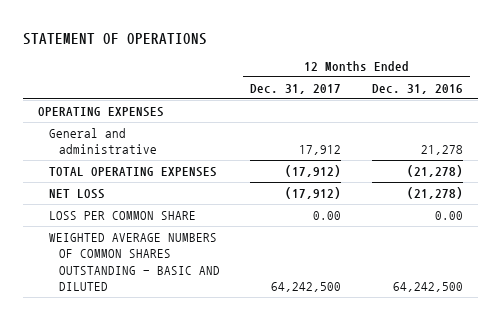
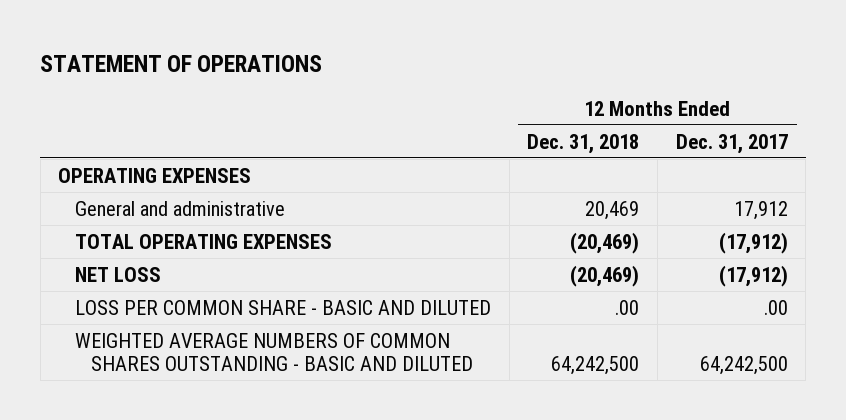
[371,83,463,94] Dec. 31, 2016 -> none
none -> [527,133,640,154] Dec. 31, 2018
[48,210,196,220] LOSS PER COMMON SHARE -> [74,299,491,315] LOSS PER COMMON SHARE - BASIC AND DILUTED
[313,210,342,220] 0.00 -> [763,299,788,315] .00

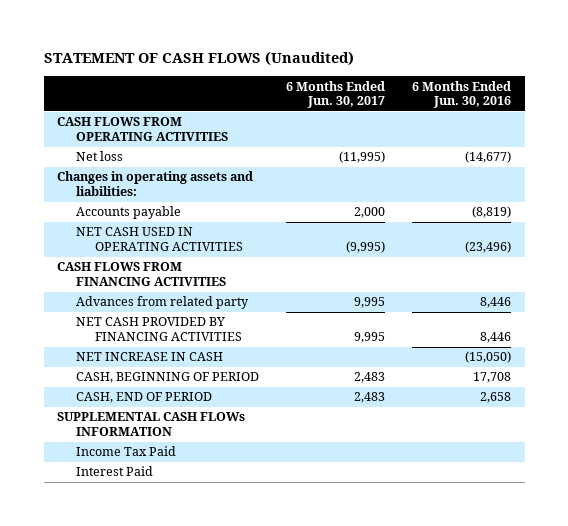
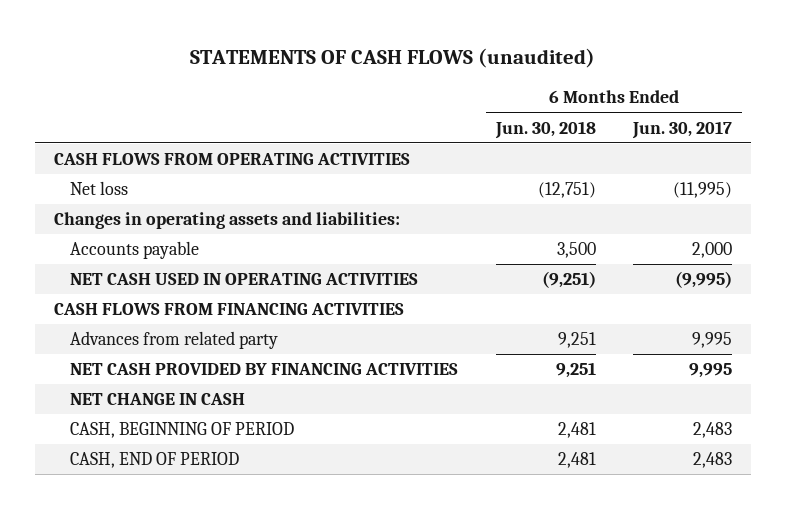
[43,51,354,67] STATEMENT OF CASH FLOWS (Unaudited) -> [190,47,596,68] STATEMENTS OF CASH FLOWS (unaudited)
[412,80,512,109] 6 Months Ended Jun. 30, 2016 -> none
none -> [494,120,596,139] Jun. 30, 2018
[76,352,224,362] NET INCREASE IN CASH -> [70,393,246,406] NET CHANGE IN CASH
[57,412,246,437] SUPPLEMENTAL CASH FLOWs INFORMATION -> none
[76,446,177,457] Income Tax Paid -> none
[76,466,154,477] Interest Paid -> none

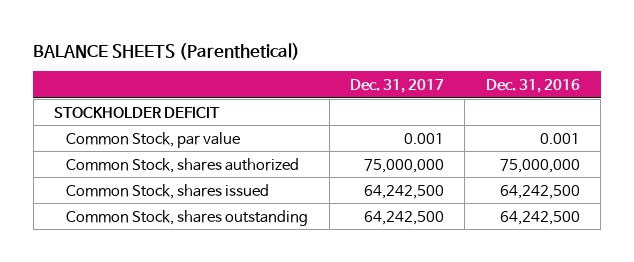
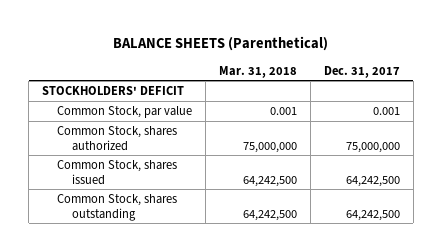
[485,78,580,93] Dec. 31, 2016 -> none
none -> [219,65,298,78] Mar. 31, 2018
[54,106,221,118] STOCKHOLDER DEFICIT -> [42,85,185,95] STOCKHOLDERS' DEFICIT

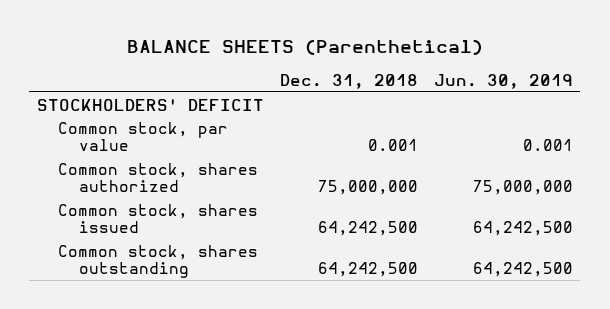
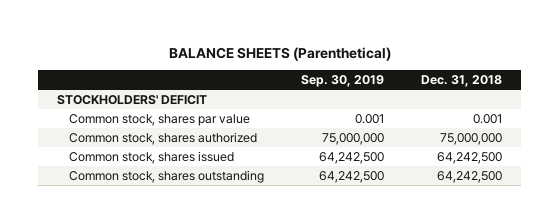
[433,73,573,89] Jun. 30, 2019 -> none
none -> [301,74,385,87] Sep. 30, 2019
[57,121,228,152] Common stock, par value -> [69,113,251,126] Common stock, shares par value

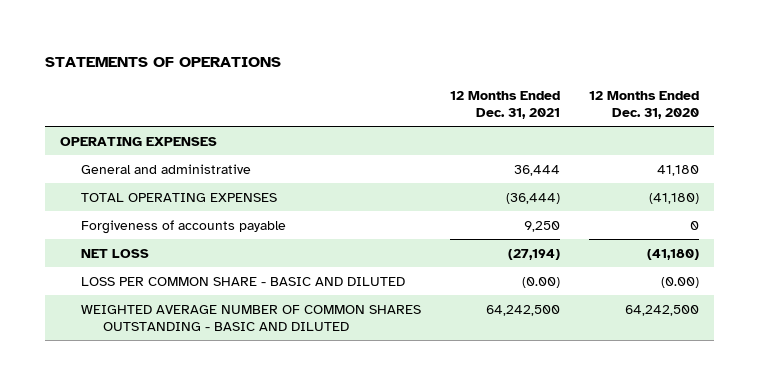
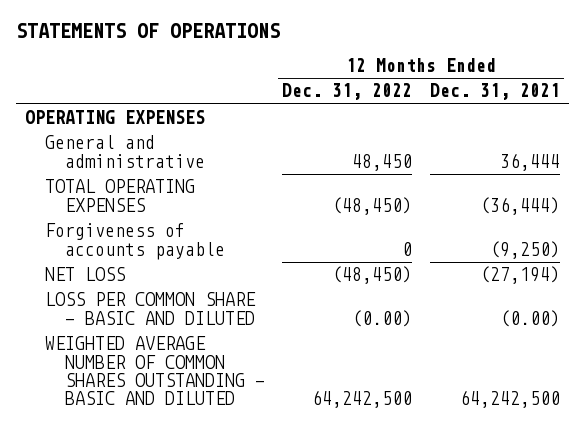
[589,90,700,120] 12 Months Ended Dec. 31, 2020 -> none
none -> [282,83,413,101] Dec. 31, 2022
[524,220,561,232] 9,250 -> [490,240,561,259] (9,250)

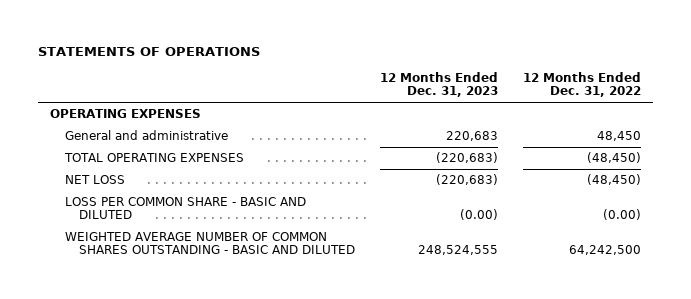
[430,83,561,101] Dec. 31, 2021 -> none
none -> [379,72,498,98] 12 Months Ended Dec. 31, 2023
[44,223,225,260] Forgiveness of accounts payable -> none

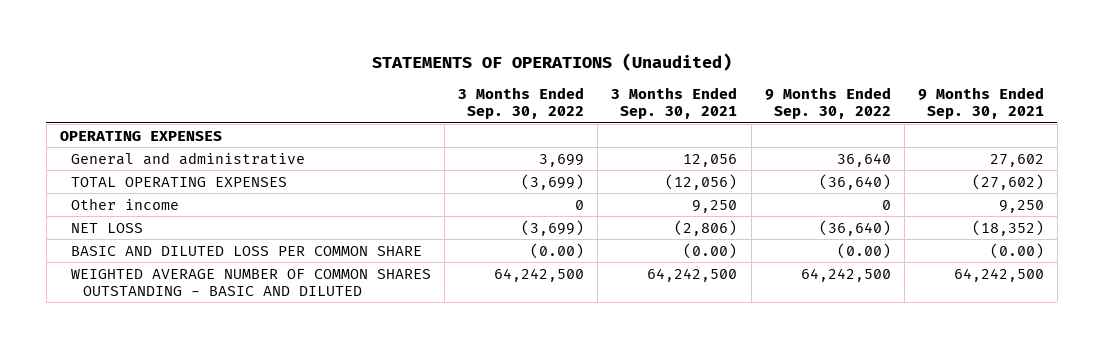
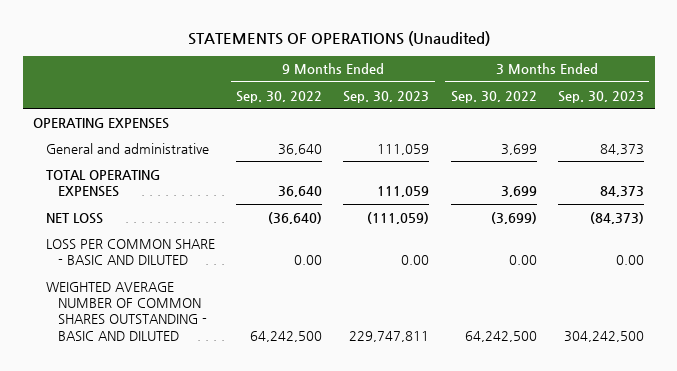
[611,87,738,120] 3 Months Ended Sep. 30, 2021 -> none
[917,87,1044,120] 9 Months Ended Sep. 30, 2021 -> none
none -> [343,90,430,103] Sep. 30, 2023
none -> [558,90,645,103] Sep. 30, 2023
[71,197,180,210] Other income -> none
[521,173,585,190] (3,699) -> [500,185,537,197] 3,699
[818,173,891,190] (36,640) -> [278,185,323,197] 36,640
[71,245,423,256] BASIC AND DILUTED LOSS PER COMMON SHARE -> [45,238,215,265] LOSS PER COMMON SHARE - BASIC AND DILUTED
[530,242,585,259] (0.00) -> [508,254,537,265] 0.00
[836,242,891,259] (0.00) -> [294,254,323,265] 0.00

